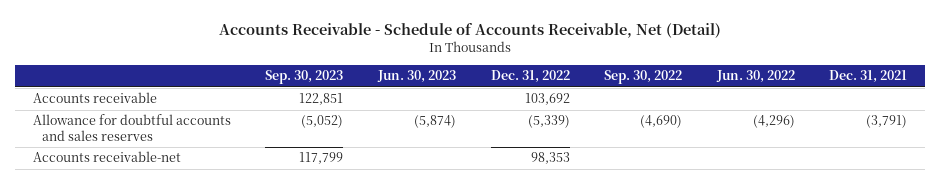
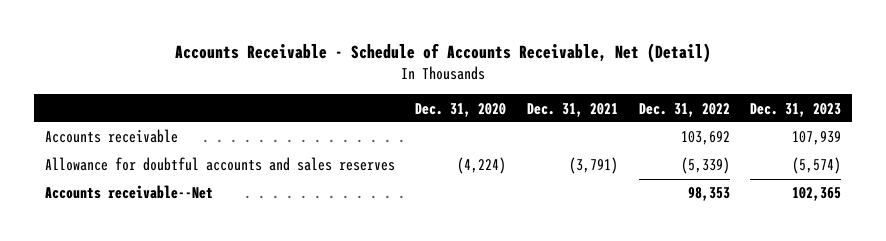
[265,70,344,85] Sep. 30, 2023 -> none
[376,70,456,84] Jun. 30, 2023 -> none
[604,70,683,85] Sep. 30, 2022 -> none
[715,70,795,84] Jun. 30, 2022 -> none
none -> [415,102,507,117] Dec. 31, 2020
none -> [750,102,842,117] Dec. 31, 2023
[32,151,181,163] Accounts receivable-net -> [44,185,213,200] Accounts receivable--Net

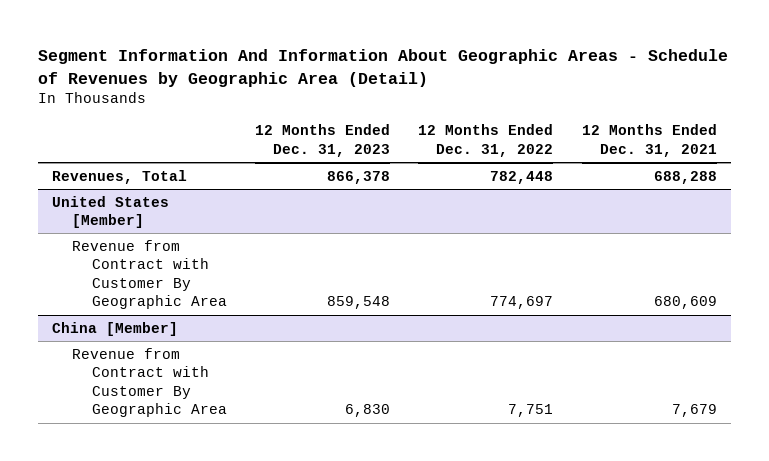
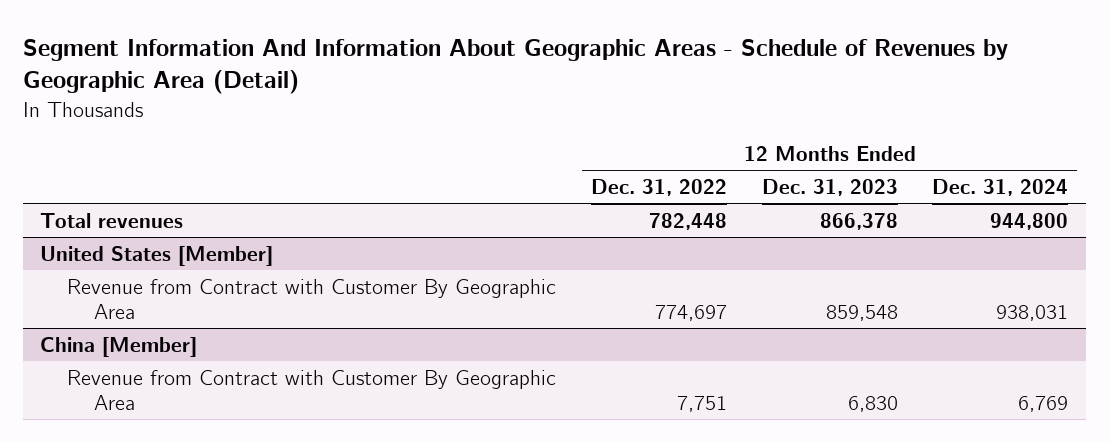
[581,124,717,158] 12 Months Ended Dec. 31, 2021 -> none
none -> [932,179,1069,197] Dec. 31, 2024
[52,169,188,184] Revenues, Total -> [40,212,184,228] Total revenues

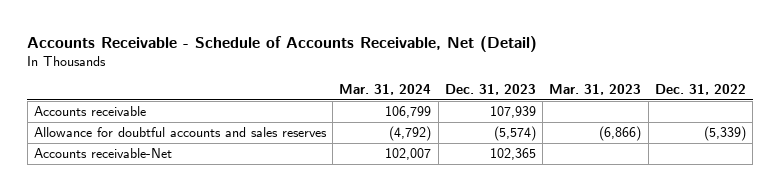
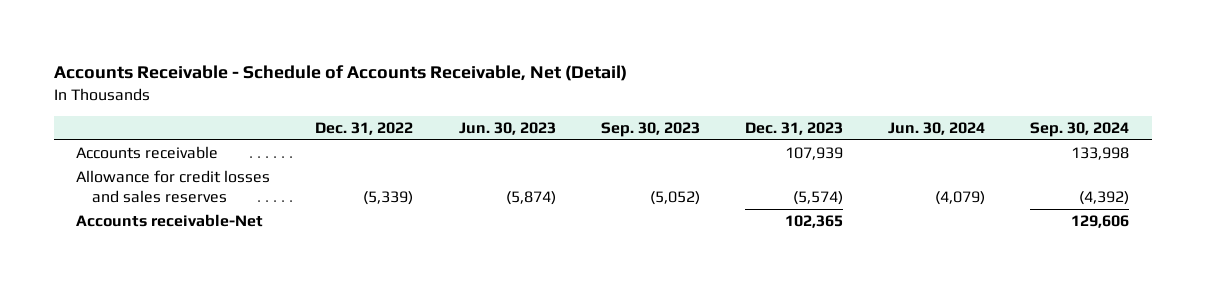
[339,84,432,96] Mar. 31, 2024 -> none
[549,84,642,96] Mar. 31, 2023 -> none
none -> [458,121,556,135] Jun. 30, 2023
none -> [600,121,700,137] Sep. 30, 2023
none -> [887,121,985,135] Jun. 30, 2024
none -> [1030,121,1130,137] Sep. 30, 2024
[33,126,327,137] Allowance for doubtful accounts and sales reserves -> [76,170,271,203] Allowance for credit losses and sales reserves

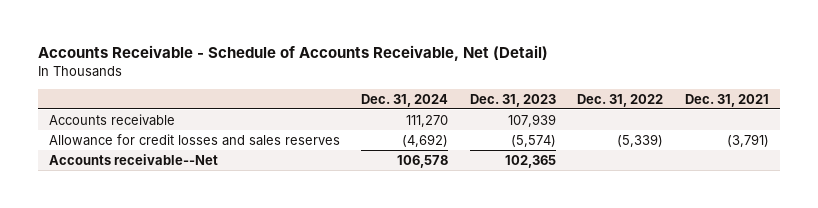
[458,121,556,135] Jun. 30, 2023 -> none
[600,121,700,137] Sep. 30, 2023 -> none
[887,121,985,135] Jun. 30, 2024 -> none
[1030,121,1130,137] Sep. 30, 2024 -> none
none -> [361,93,449,107] Dec. 31, 2024
none -> [684,93,769,107] Dec. 31, 2021
[76,214,264,228] Accounts receivable-Net -> [48,153,218,165] Accounts receivable--Net

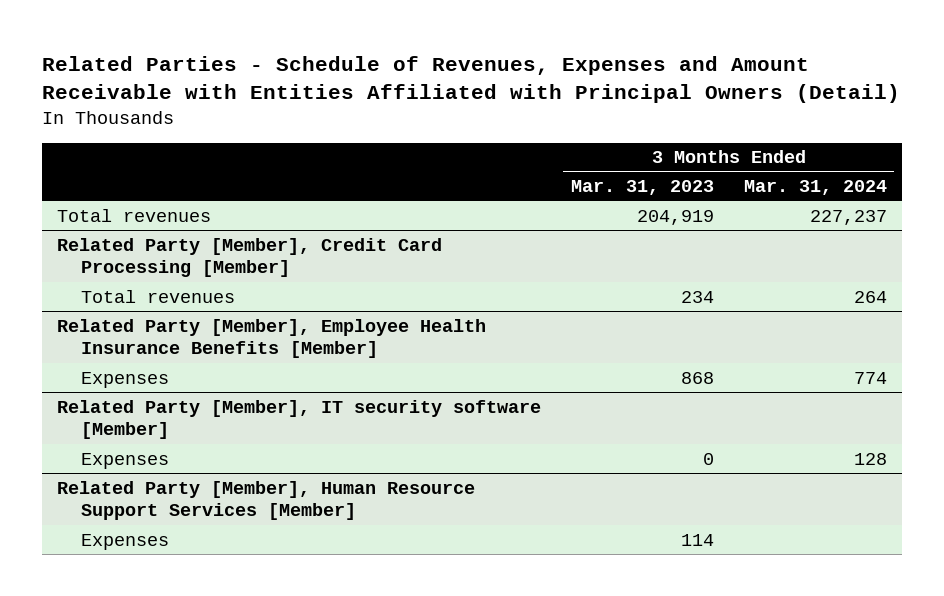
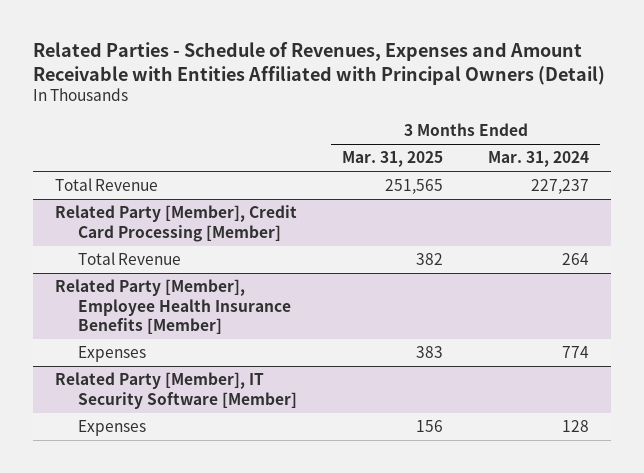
[570,180,714,196] Mar. 31, 2023 -> none
none -> [342,151,444,168] Mar. 31, 2025
[56,208,211,222] Total revenues -> [55,178,159,192] Total Revenue
[81,289,236,303] Total revenues -> [78,252,182,266] Total Revenue
[56,399,541,440] Related Party [Member], IT security software [Member] -> [55,372,298,409] Related Party [Member], IT Security Software [Member]
[56,480,475,521] Related Party [Member], Human Resource Support Services [Member] -> none
[81,533,170,550] Expenses -> none

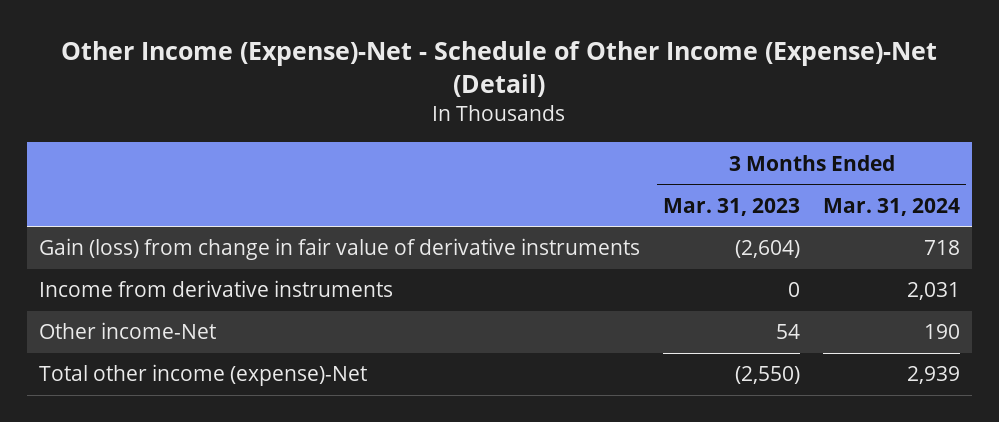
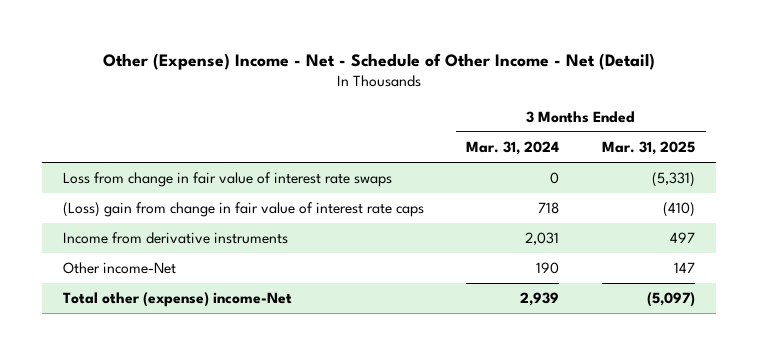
[61,40,938,97] Other Income (Expense)-Net - Schedule of Other Income (Expense)-Net (Detail) -> [102,52,655,70] Other (Expense) Income - Net - Schedule of Other Income - Net (Detail)
[662,197,800,216] Mar. 31, 2023 -> none
none -> [601,141,695,156] Mar. 31, 2025
none -> [62,172,392,188] Loss from change in fair value of interest rate swaps
[38,238,640,261] Gain (loss) from change in fair value of derivative instruments -> [62,202,424,218] (Loss) gain from change in fair value of interest rate caps
[38,364,367,387] Total other income (expense)-Net -> [62,292,292,308] Total other (expense) income-Net

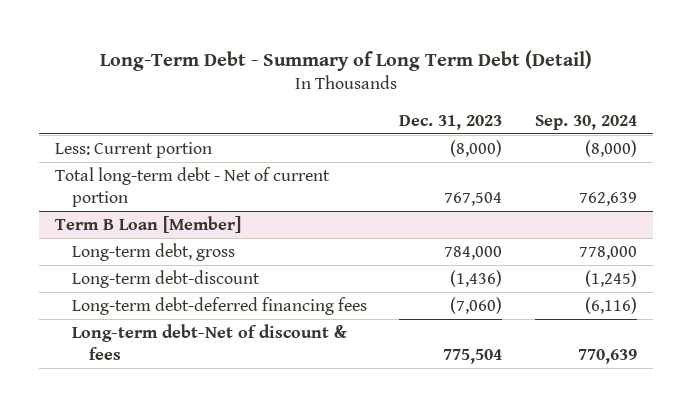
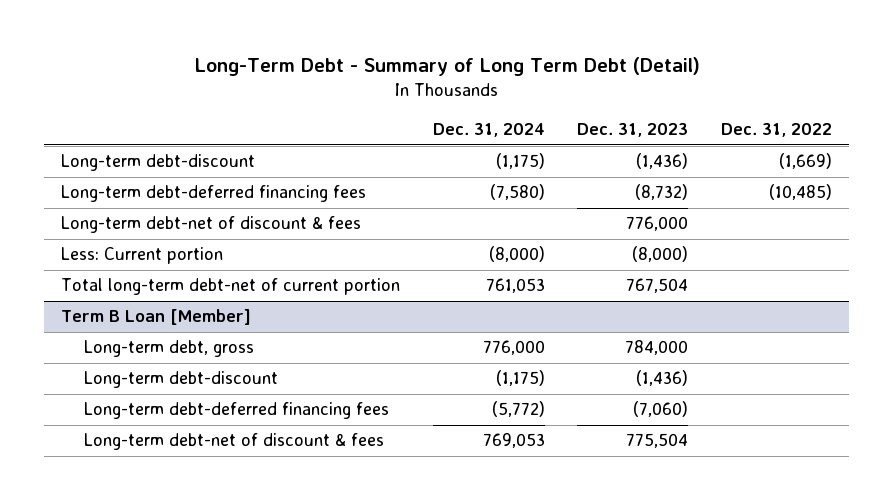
[534,114,637,130] Sep. 30, 2024 -> none
none -> [432,123,545,138] Dec. 31, 2024
none -> [721,123,833,138] Dec. 31, 2022
none -> [60,154,255,172] Long-term debt-discount
none -> [60,185,366,203] Long-term debt-deferred financing fees
none -> [60,216,361,234] Long-term debt-net of discount & fees
[55,166,331,207] Total long-term debt - Net of current portion -> [60,278,400,296] Total long-term debt-net of current portion
[72,323,348,360] Long-term debt-Net of discount & fees -> [83,433,384,451] Long-term debt-net of discount & fees

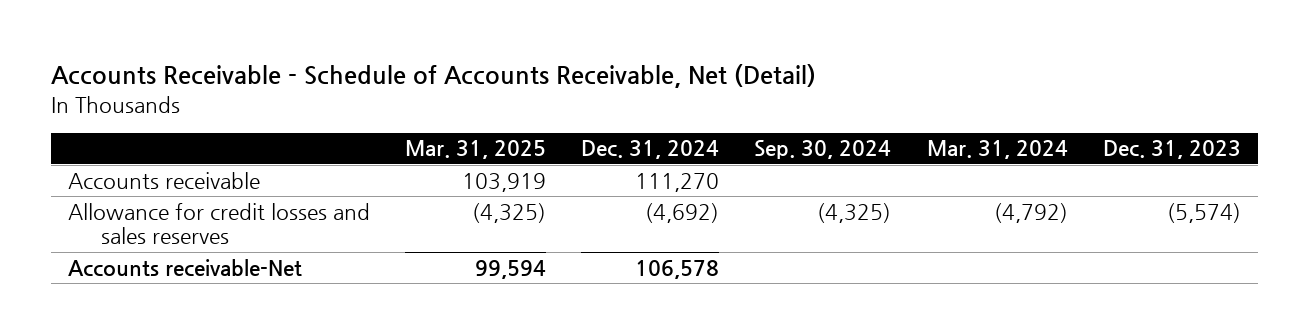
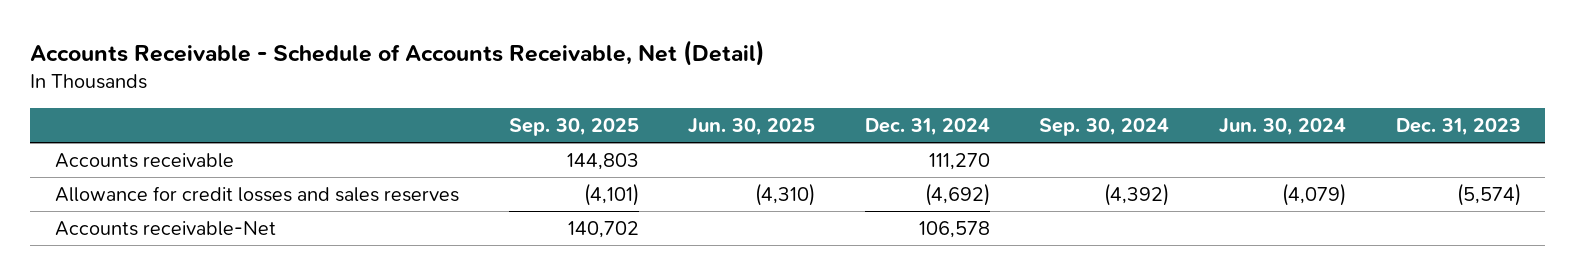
[405,140,547,160] Mar. 31, 2025 -> none
[926,140,1068,160] Mar. 31, 2024 -> none
none -> [508,118,639,137] Sep. 30, 2025
none -> [688,118,816,137] Jun. 30, 2025
none -> [1218,118,1346,137] Jun. 30, 2024
[817,202,892,223] (4,325) -> [1104,182,1170,206] (4,392)

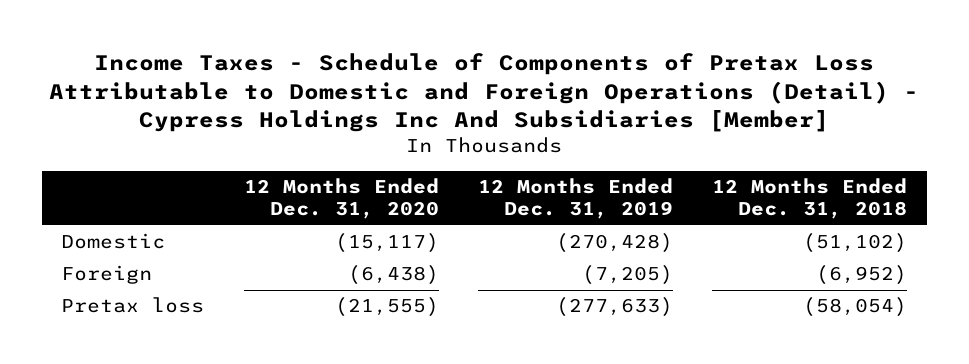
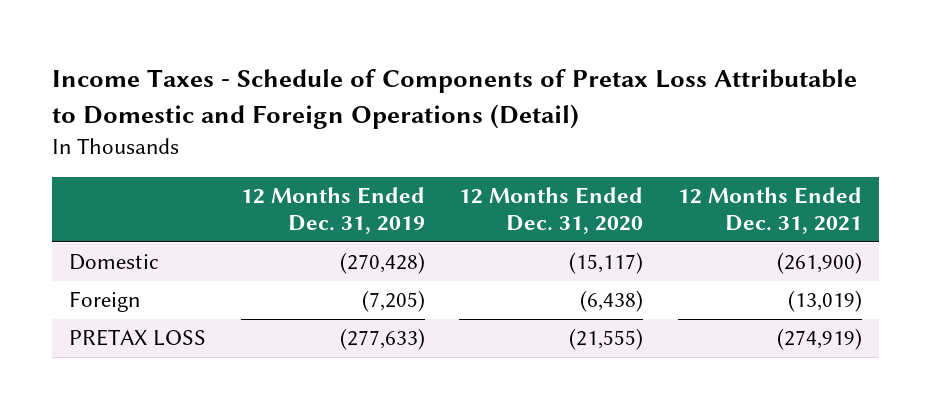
[49,53,920,133] Income Taxes - Schedule of Components of Pretax Loss Attributable to Domestic and Foreign Operations (Detail) - Cypress Holdings Inc And Subsidiaries [Member] -> [52,69,858,129] Income Taxes - Schedule of Components of Pretax Loss Attributable to Domestic and Foreign Operations (Detail)
[712,177,908,220] 12 Months Ended Dec. 31, 2018 -> none
none -> [677,186,862,235] 12 Months Ended Dec. 31, 2021
[61,297,205,314] Pretax loss -> [69,329,207,347] PRETAX LOSS

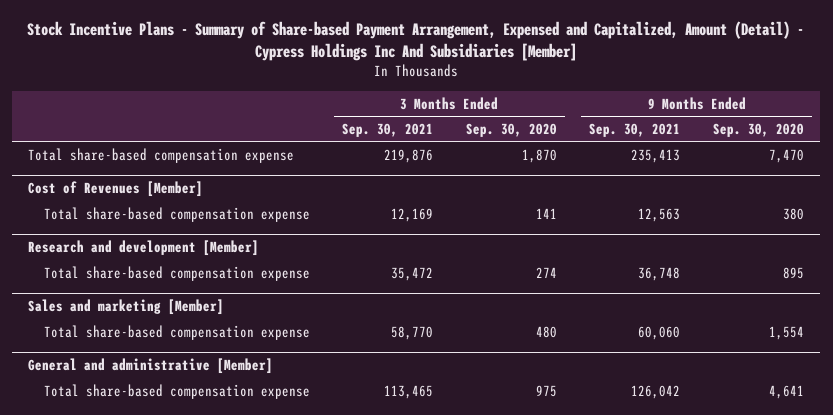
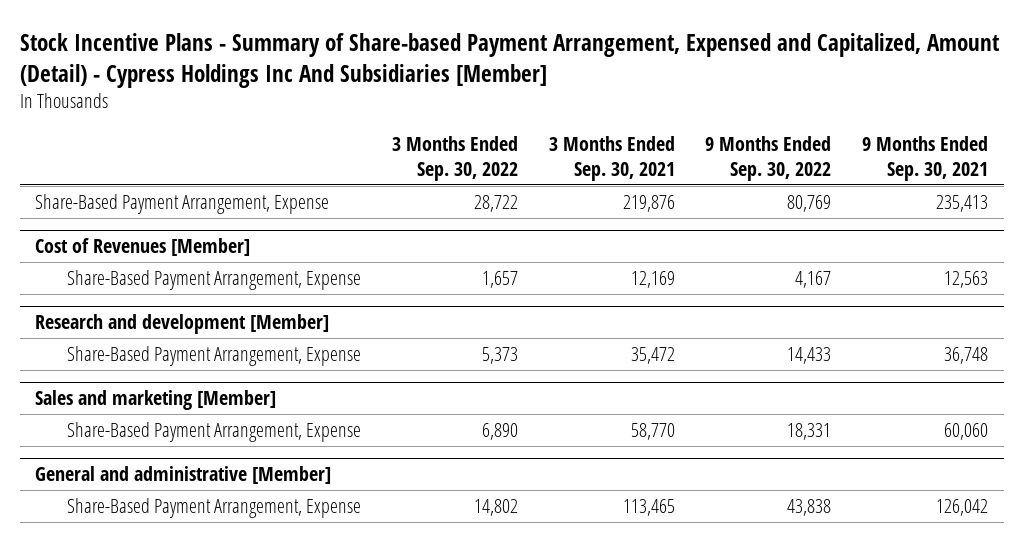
[465,122,557,137] Sep. 30, 2020 -> none
[713,122,805,137] Sep. 30, 2020 -> none
none -> [391,136,518,181] 3 Months Ended Sep. 30, 2022
none -> [705,136,832,181] 9 Months Ended Sep. 30, 2022
[28,147,295,163] Total share-based compensation expense -> [35,194,330,215] Share-Based Payment Arrangement, Expense
[43,206,310,222] Total share-based compensation expense -> [66,270,361,291] Share-Based Payment Arrangement, Expense
[43,265,310,281] Total share-based compensation expense -> [66,346,361,367] Share-Based Payment Arrangement, Expense
[43,324,310,340] Total share-based compensation expense -> [66,422,361,443] Share-Based Payment Arrangement, Expense
[43,383,310,399] Total share-based compensation expense -> [66,498,361,519] Share-Based Payment Arrangement, Expense

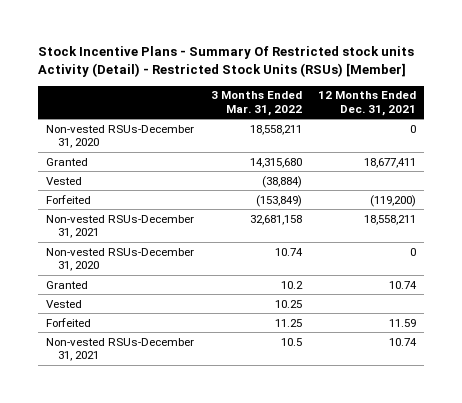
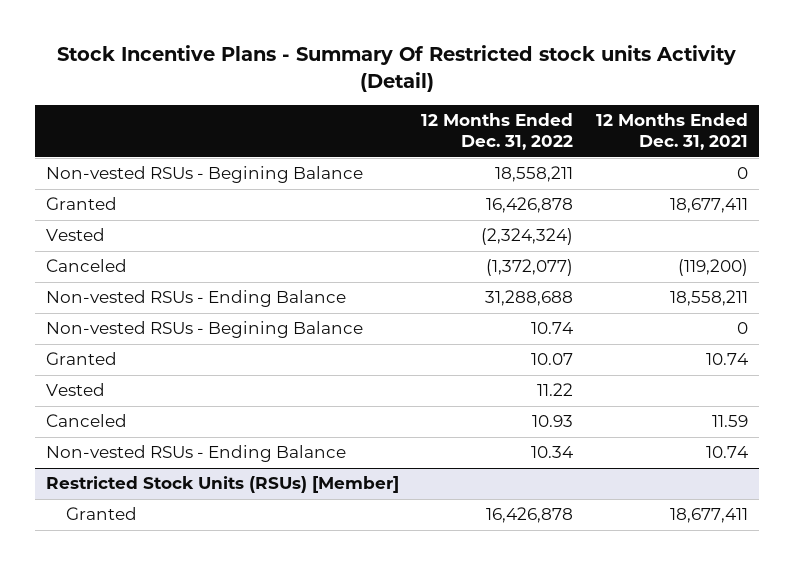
[38,46,415,78] Stock Incentive Plans - Summary Of Restricted stock units Activity (Detail) - Restricted Stock Units (RSUs) [Member] -> [56,45,736,92] Stock Incentive Plans - Summary Of Restricted stock units Activity (Detail)
[210,91,302,116] 3 Months Ended Mar. 31, 2022 -> none
none -> [421,113,574,151] 12 Months Ended Dec. 31, 2022
[46,124,195,149] Non-vested RSUs-December 31, 2020 -> [46,166,364,184] Non-vested RSUs - Begining Balance
[46,194,92,204] Forfeited -> [46,259,128,273] Canceled
[46,214,195,239] Non-vested RSUs-December 31, 2021 -> [46,290,347,308] Non-vested RSUs - Ending Balance
[46,247,195,272] Non-vested RSUs-December 31, 2020 -> [46,321,364,339] Non-vested RSUs - Begining Balance
[46,317,92,327] Forfeited -> [46,414,128,428] Canceled
[46,337,195,362] Non-vested RSUs-December 31, 2021 -> [46,445,347,463] Non-vested RSUs - Ending Balance
none -> [46,476,400,494] Restricted Stock Units (RSUs) [Member]
none -> [65,507,137,521] Granted

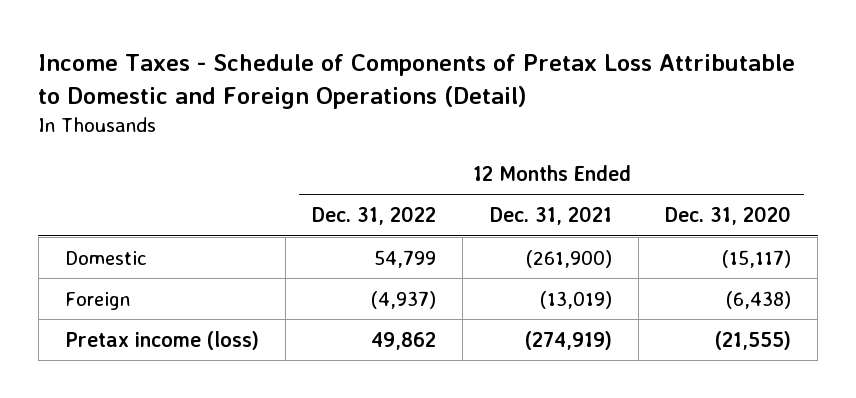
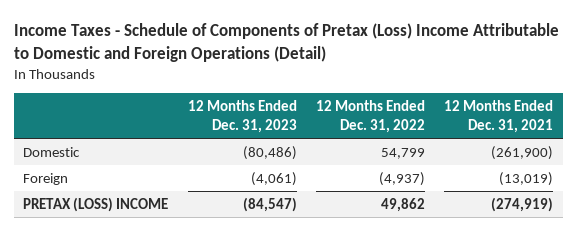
[38,53,796,109] Income Taxes - Schedule of Components of Pretax Loss Attributable to Domestic and Foreign Operations (Detail) -> [13,23,559,62] Income Taxes - Schedule of Components of Pretax (Loss) Income Attributable to Domestic and Foreign Operations (Detail)
[665,206,792,226] Dec. 31, 2020 -> none
none -> [187,100,297,133] 12 Months Ended Dec. 31, 2023
[64,330,259,350] Pretax income (loss) -> [23,196,169,212] PRETAX (LOSS) INCOME

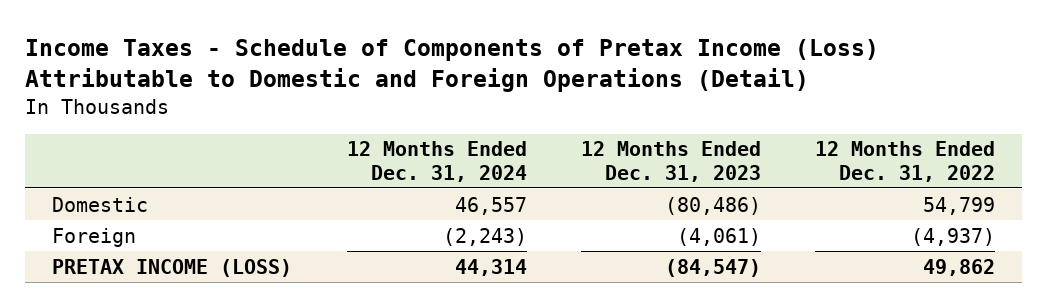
[13,23,559,62] Income Taxes - Schedule of Components of Pretax (Loss) Income Attributable to Domestic and Foreign Operations (Detail) -> [25,39,880,92] Income Taxes - Schedule of Components of Pretax Income (Loss) Attributable to Domestic and Foreign Operations (Detail)
[444,100,554,133] 12 Months Ended Dec. 31, 2021 -> none
none -> [346,141,527,182] 12 Months Ended Dec. 31, 2024
[23,196,169,212] PRETAX (LOSS) INCOME -> [52,258,293,277] PRETAX INCOME (LOSS)

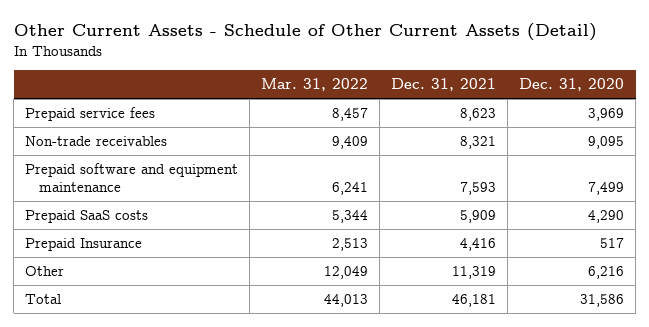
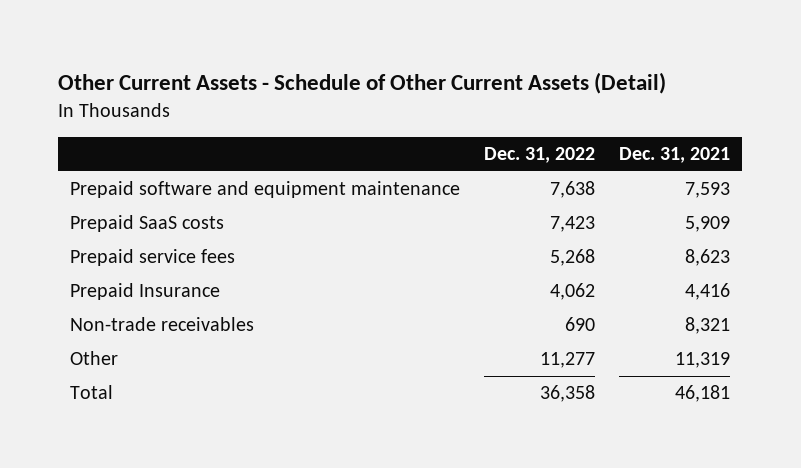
[261,78,369,92] Mar. 31, 2022 -> none
[519,78,625,92] Dec. 31, 2020 -> none
none -> [484,147,596,164] Dec. 31, 2022
[25,106,156,121] Prepaid service fees -> [70,249,236,267] Prepaid service fees
[25,135,168,146] Non-trade receivables -> [70,317,255,332] Non-trade receivables

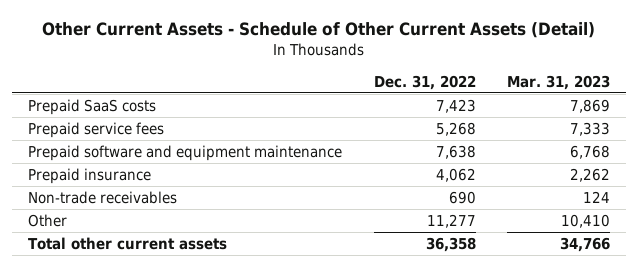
[619,147,731,164] Dec. 31, 2021 -> none
none -> [507,74,611,90] Mar. 31, 2023
[70,181,461,199] Prepaid software and equipment maintenance -> [27,144,342,161] Prepaid software and equipment maintenance
[70,283,221,301] Prepaid Insurance -> [27,167,151,184] Prepaid insurance
[70,385,114,400] Total -> [27,236,227,250] Total other current assets

